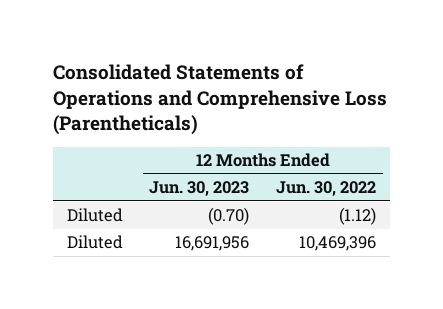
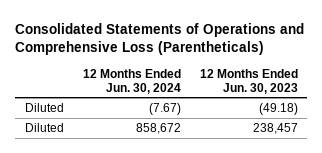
[276,181,377,197] Jun. 30, 2022 -> none
none -> [82,68,181,94] 12 Months Ended Jun. 30, 2024
[208,207,250,226] (0.70) -> [258,103,298,116] (49.18)
[175,236,250,252] 16,691,956 -> [252,123,298,135] 238,457

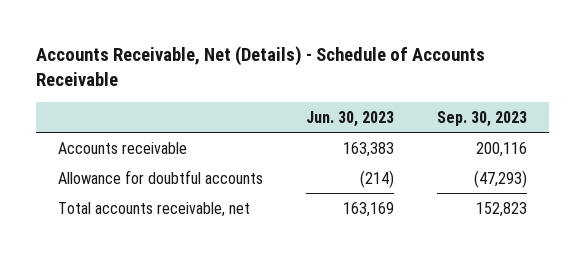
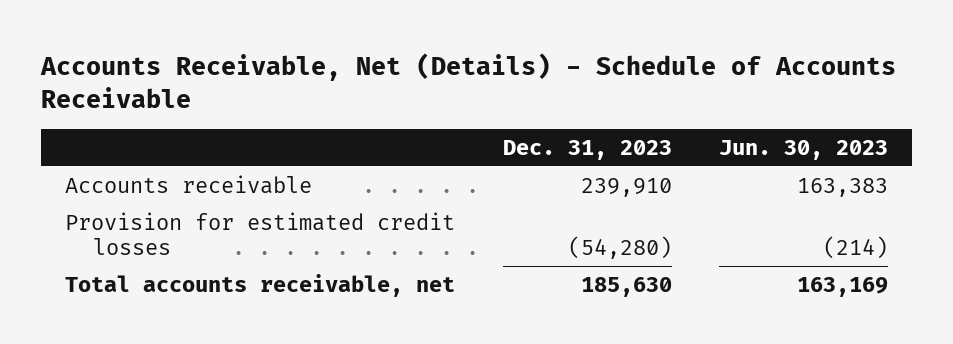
[437,111,528,128] Sep. 30, 2023 -> none
none -> [502,139,672,160] Dec. 31, 2023
[57,169,263,184] Allowance for doubtful accounts -> [65,211,456,255] Provision for estimated credit losses

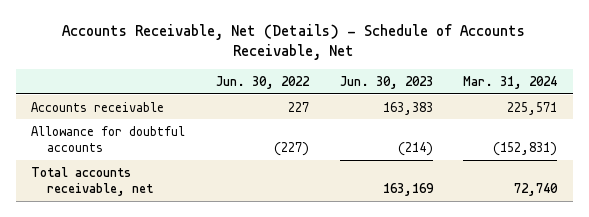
[40,52,897,108] Accounts Receivable, Net (Details) - Schedule of Accounts Receivable -> [62,24,526,61] Accounts Receivable, Net (Details) - Schedule of Accounts Receivable, Net
[502,139,672,160] Dec. 31, 2023 -> none
none -> [216,75,311,89] Jun. 30, 2022
none -> [463,75,558,89] Mar. 31, 2024
[65,211,456,255] Provision for estimated credit losses -> [31,125,186,153] Allowance for doubtful accounts

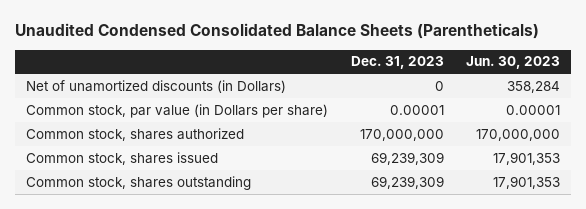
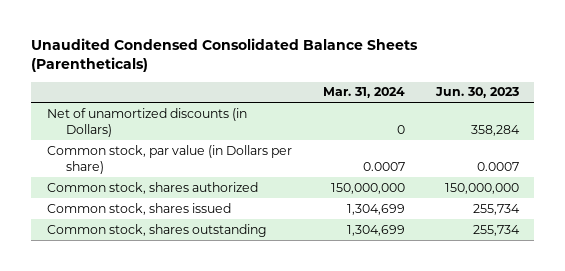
[350,56,444,70] Dec. 31, 2023 -> none
none -> [322,87,405,99] Mar. 31, 2024
[505,104,560,115] 0.00001 -> [476,161,519,171] 0.0007
[475,128,560,141] 170,000,000 -> [444,182,519,194] 150,000,000
[492,151,560,165] 17,901,353 -> [472,203,520,215] 255,734
[492,175,560,189] 17,901,353 -> [472,224,520,236] 255,734

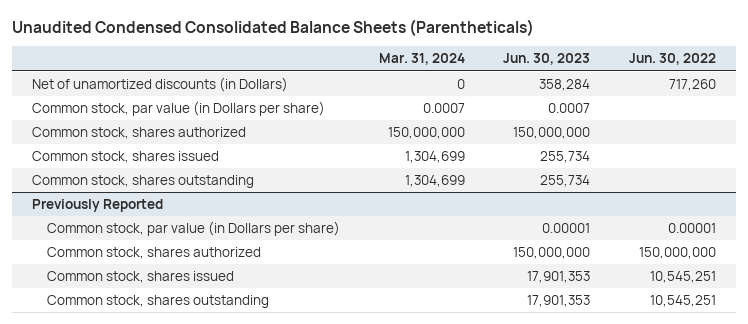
none -> [629,53,717,66] Jun. 30, 2022
none -> [31,199,163,213] Previously Reported
none -> [46,221,340,237] Common stock, par value (in Dollars per share)
none -> [46,247,261,260] Common stock, shares authorized
none -> [46,271,234,284] Common stock, shares issued
none -> [46,295,269,309] Common stock, shares outstanding

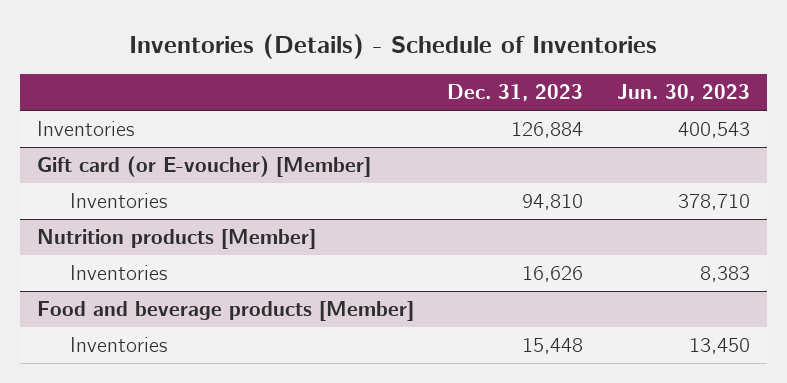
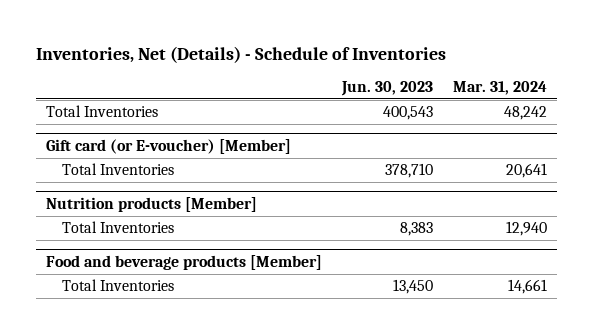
[129,33,658,59] Inventories (Details) - Schedule of Inventories -> [36,45,447,63] Inventories, Net (Details) - Schedule of Inventories
[447,84,584,102] Dec. 31, 2023 -> none
none -> [453,81,548,96] Mar. 31, 2024
[36,121,134,137] Inventories -> [46,105,159,118] Total Inventories
[69,193,167,209] Inventories -> [61,163,174,176] Total Inventories
[69,265,167,281] Inventories -> [61,221,174,234] Total Inventories
[69,337,167,353] Inventories -> [61,279,174,292] Total Inventories

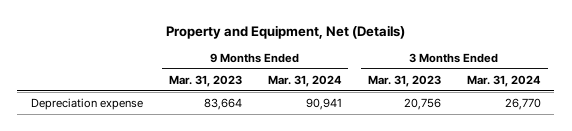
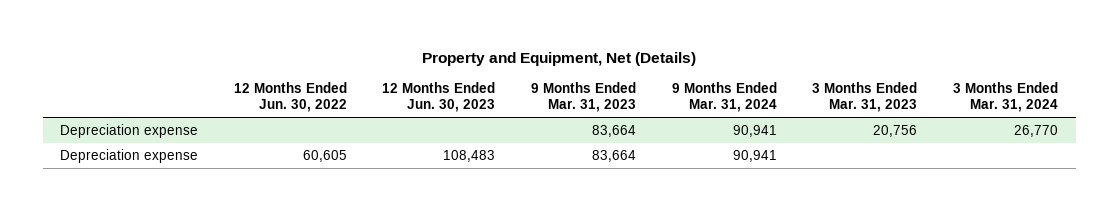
none -> [233,82,347,113] 12 Months Ended Jun. 30, 2022
none -> [382,82,496,113] 12 Months Ended Jun. 30, 2023
none -> [60,148,199,163] Depreciation expense

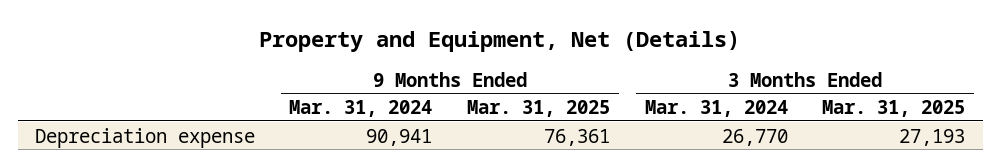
[233,82,347,113] 12 Months Ended Jun. 30, 2022 -> none
[382,82,496,113] 12 Months Ended Jun. 30, 2023 -> none
[531,82,637,113] 9 Months Ended Mar. 31, 2023 -> none
[812,82,918,113] 3 Months Ended Mar. 31, 2023 -> none
none -> [467,100,611,118] Mar. 31, 2025
none -> [822,100,966,118] Mar. 31, 2025
[60,148,199,163] Depreciation expense -> none

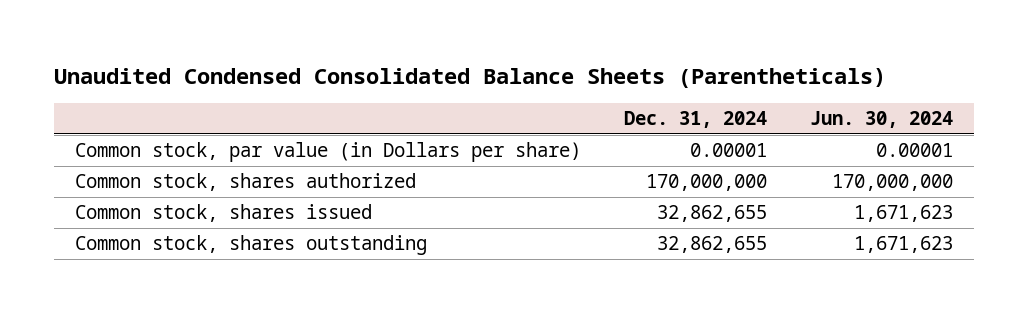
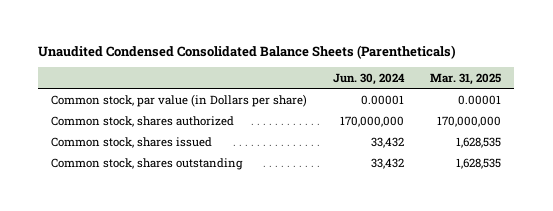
[624,111,768,129] Dec. 31, 2024 -> none
none -> [430,72,502,85] Mar. 31, 2025
[853,205,953,223] 1,671,623 -> [371,136,405,148] 33,432
[853,236,953,254] 1,671,623 -> [371,157,405,169] 33,432

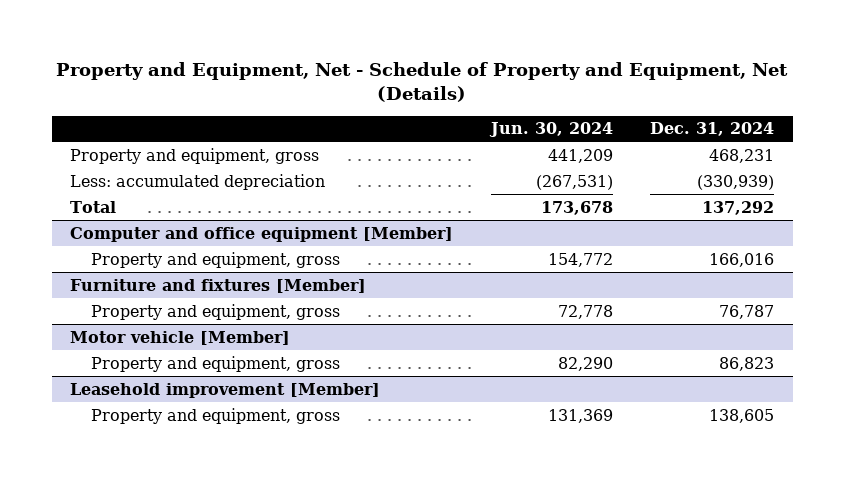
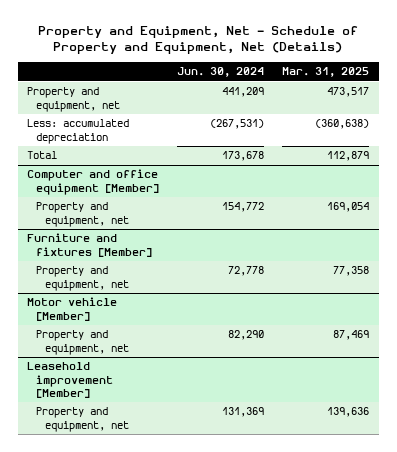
[650,122,775,137] Dec. 31, 2024 -> none
none -> [282,67,370,78] Mar. 31, 2025
[70,147,320,164] Property and equipment, gross -> [27,87,121,112] Property and equipment, net
[91,251,341,268] Property and equipment, gross -> [36,202,130,227] Property and equipment, net
[91,303,341,320] Property and equipment, gross -> [36,266,130,291] Property and equipment, net
[91,355,341,372] Property and equipment, gross -> [36,330,130,355] Property and equipment, net
[91,407,341,424] Property and equipment, gross -> [36,407,130,432] Property and equipment, net

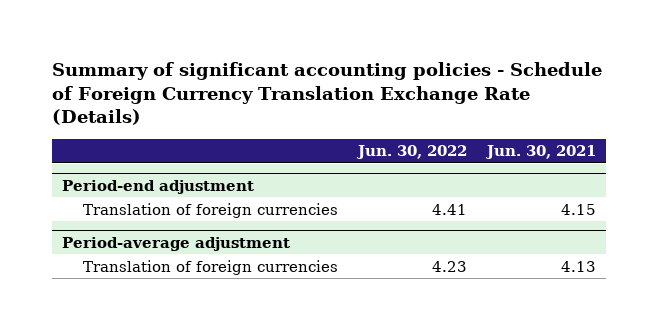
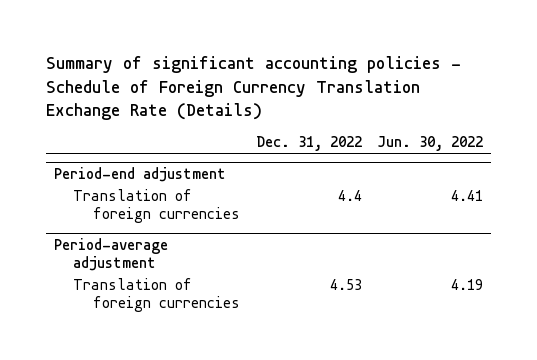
[485,145,597,160] Jun. 30, 2021 -> none
none -> [255,136,362,152] Dec. 31, 2022
[431,260,467,272] 4.23 -> [451,279,484,291] 4.19

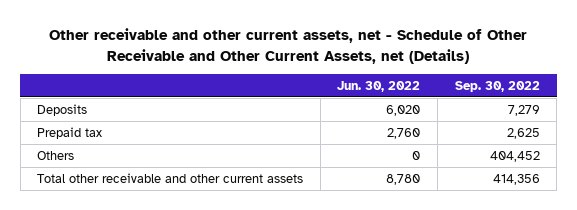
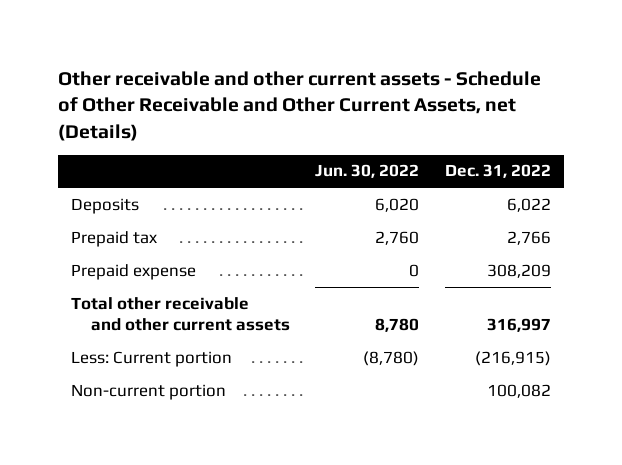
[49,28,528,64] Other receivable and other current assets, net - Schedule of Other Receivable and Other Current Assets, net (Details) -> [58,70,542,141] Other receivable and other current assets - Schedule of Other Receivable and Other Current Assets, net (Details)
[454,80,540,92] Sep. 30, 2022 -> none
none -> [444,164,551,179] Dec. 31, 2022
[37,150,75,160] Others -> [71,263,197,280] Prepaid expense
none -> [71,350,233,367] Less: Current portion
none -> [71,383,227,400] Non-current portion

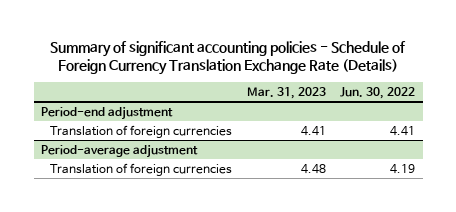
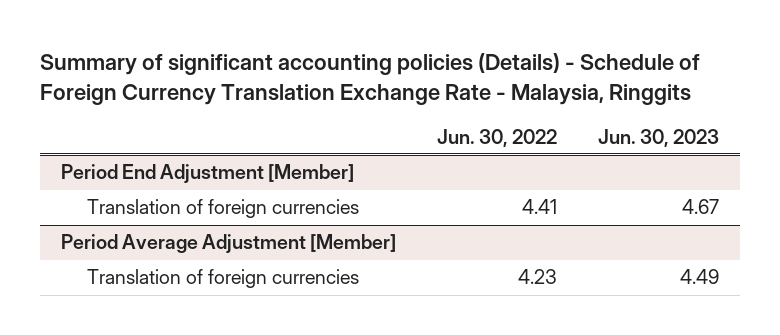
[50,40,407,76] Summary of significant accounting policies - Schedule of Foreign Currency Translation Exchange Rate (Details) -> [40,53,701,106] Summary of significant accounting policies (Details) - Schedule of Foreign Currency Translation Exchange Rate - Malaysia, Ringgits
[246,87,326,100] Mar. 31, 2023 -> none
none -> [598,128,720,147] Jun. 30, 2023
[40,105,173,120] Period-end adjustment -> [60,164,354,184] Period End Adjustment [Member]
[40,143,198,158] Period-average adjustment -> [60,234,396,254] Period Average Adjustment [Member]
[390,163,416,174] 4.19 -> [518,269,558,285] 4.23

